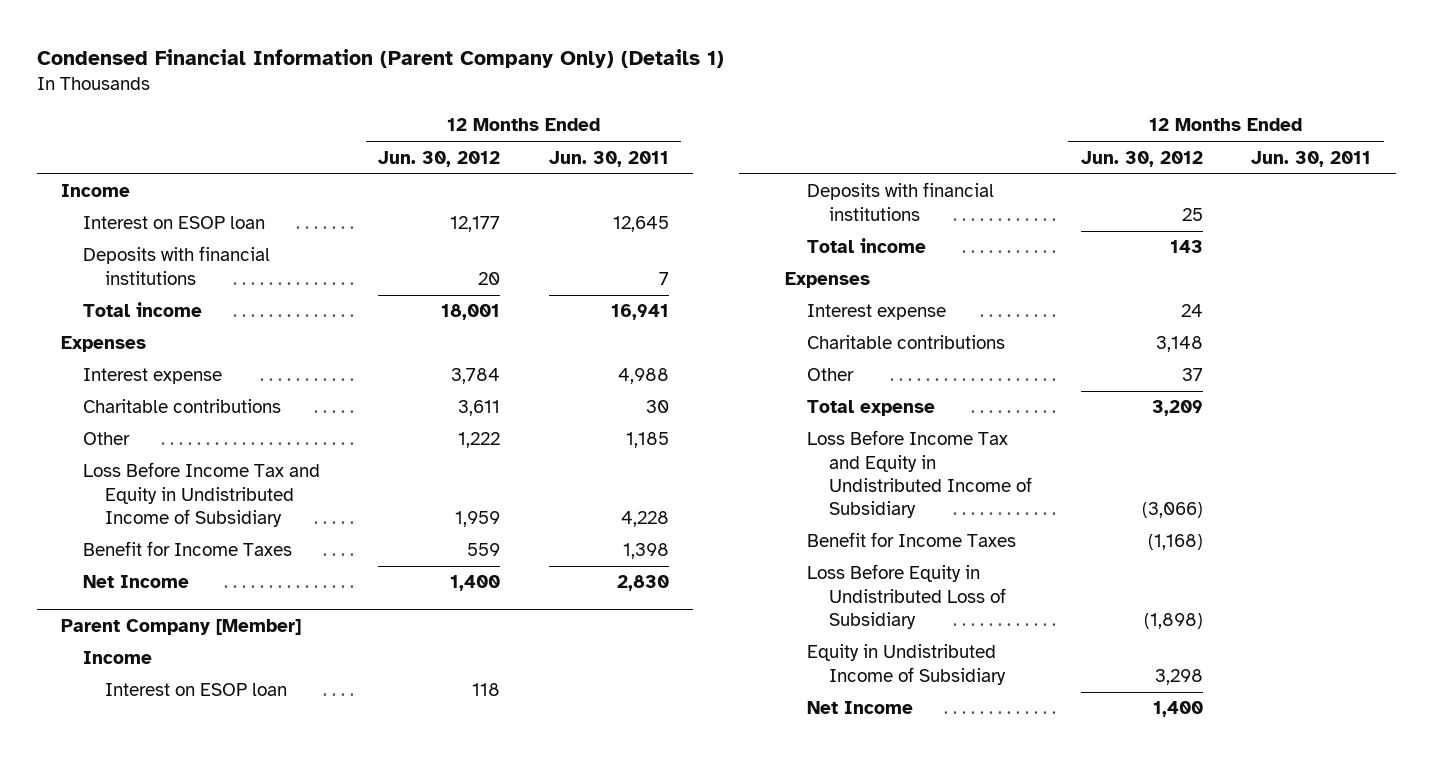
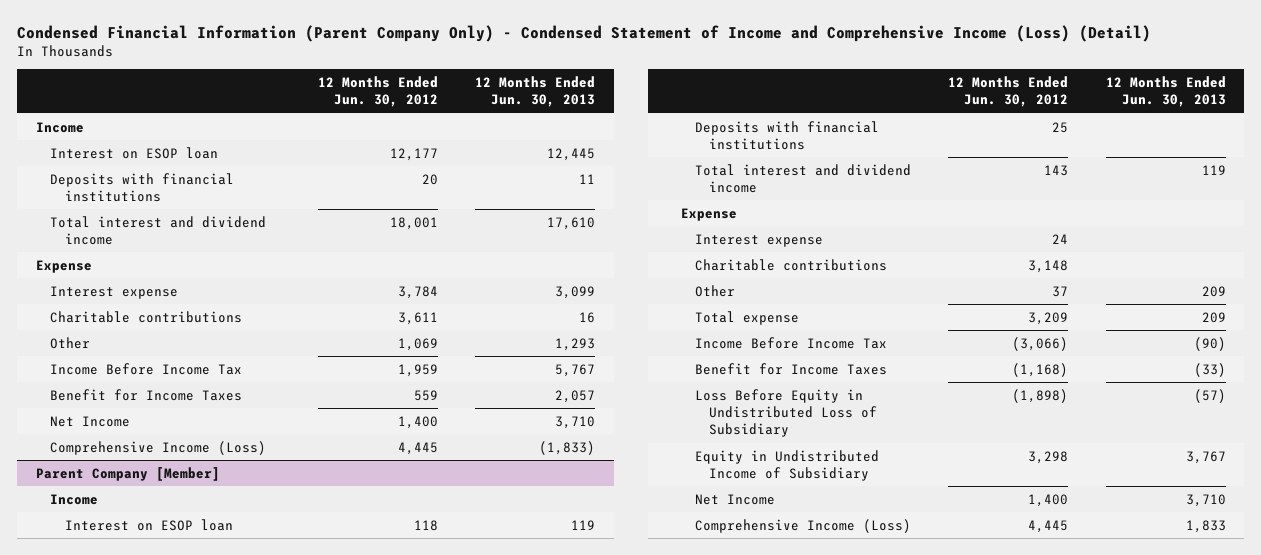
[36,49,724,69] Condensed Financial Information (Parent Company Only) (Details 1) -> [17,24,1152,42] Condensed Financial Information (Parent Company Only) - Condensed Statement of Income and Comprehensive Income (Loss) (Detail)
[548,150,669,167] Jun. 30, 2011 -> none
none -> [475,76,596,108] 12 Months Ended Jun. 30, 2013
[82,302,202,318] Total income -> [50,215,267,246] Total interest and dividend income
[61,336,147,353] Expenses -> [35,259,92,273] Expense
[458,432,501,449] 1,222 -> [397,337,438,351] 1,069
[82,462,320,527] Loss Before Income Tax and Equity in Undistributed Income of Subsidiary -> [50,362,243,375] Income Before Income Tax
none -> [50,440,267,455] Comprehensive Income (Loss)
[807,238,927,254] Total income -> [695,163,912,194] Total interest and dividend income
[785,272,871,289] Expenses -> [680,207,737,221] Expense
[807,430,1032,519] Loss Before Income Tax and Equity in Undistributed Income of Subsidiary -> [695,336,888,349] Income Before Income Tax
none -> [695,518,912,533] Comprehensive Income (Loss)

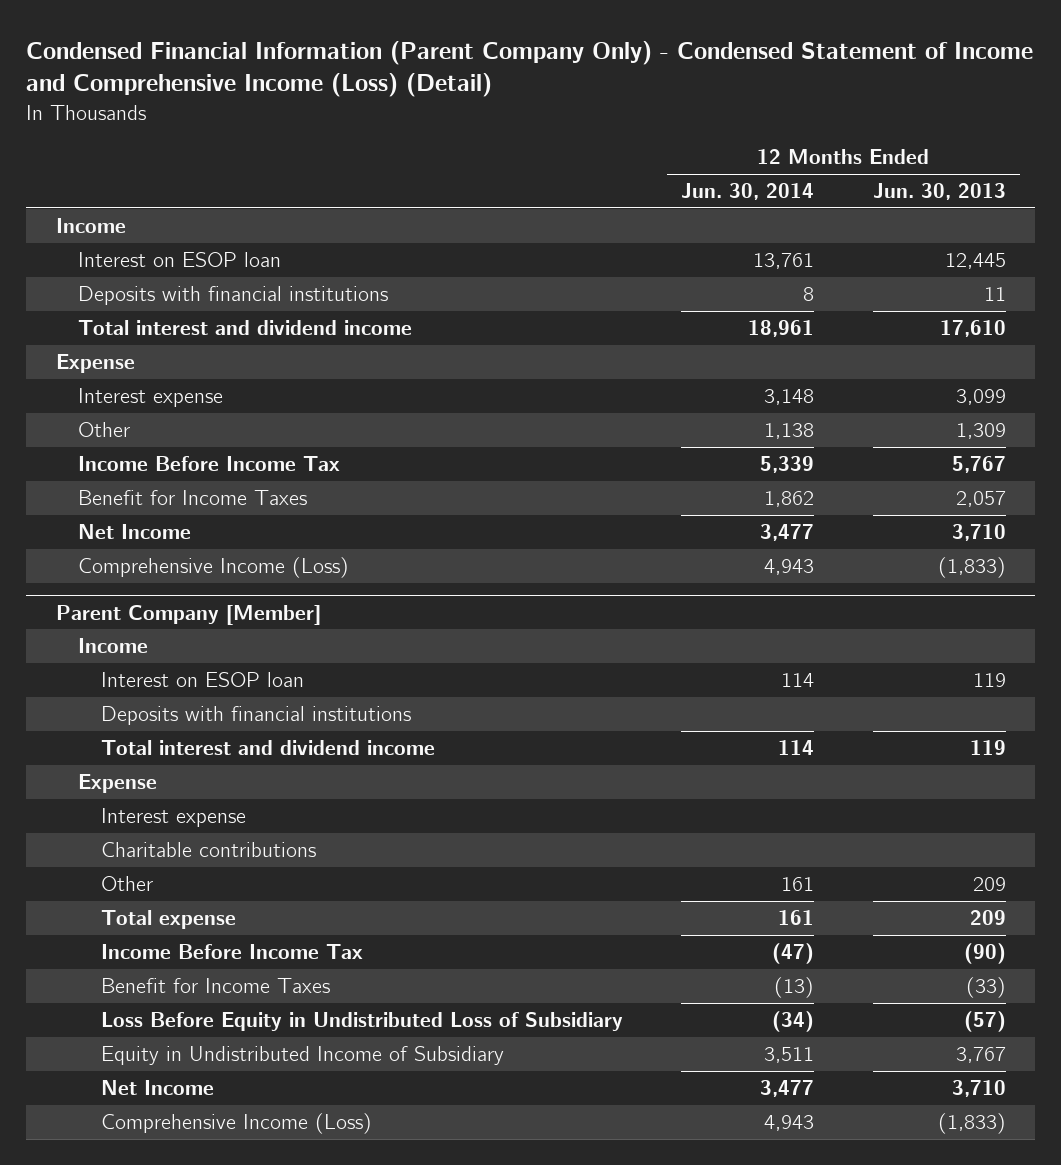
[317,76,438,108] 12 Months Ended Jun. 30, 2012 -> none
none -> [681,183,815,201] Jun. 30, 2014
[50,310,243,323] Charitable contributions -> none
[555,337,596,351] 1,293 -> [955,423,1006,440] 1,309
[1185,519,1226,533] 1,833 -> [937,1113,1006,1135] (1,833)

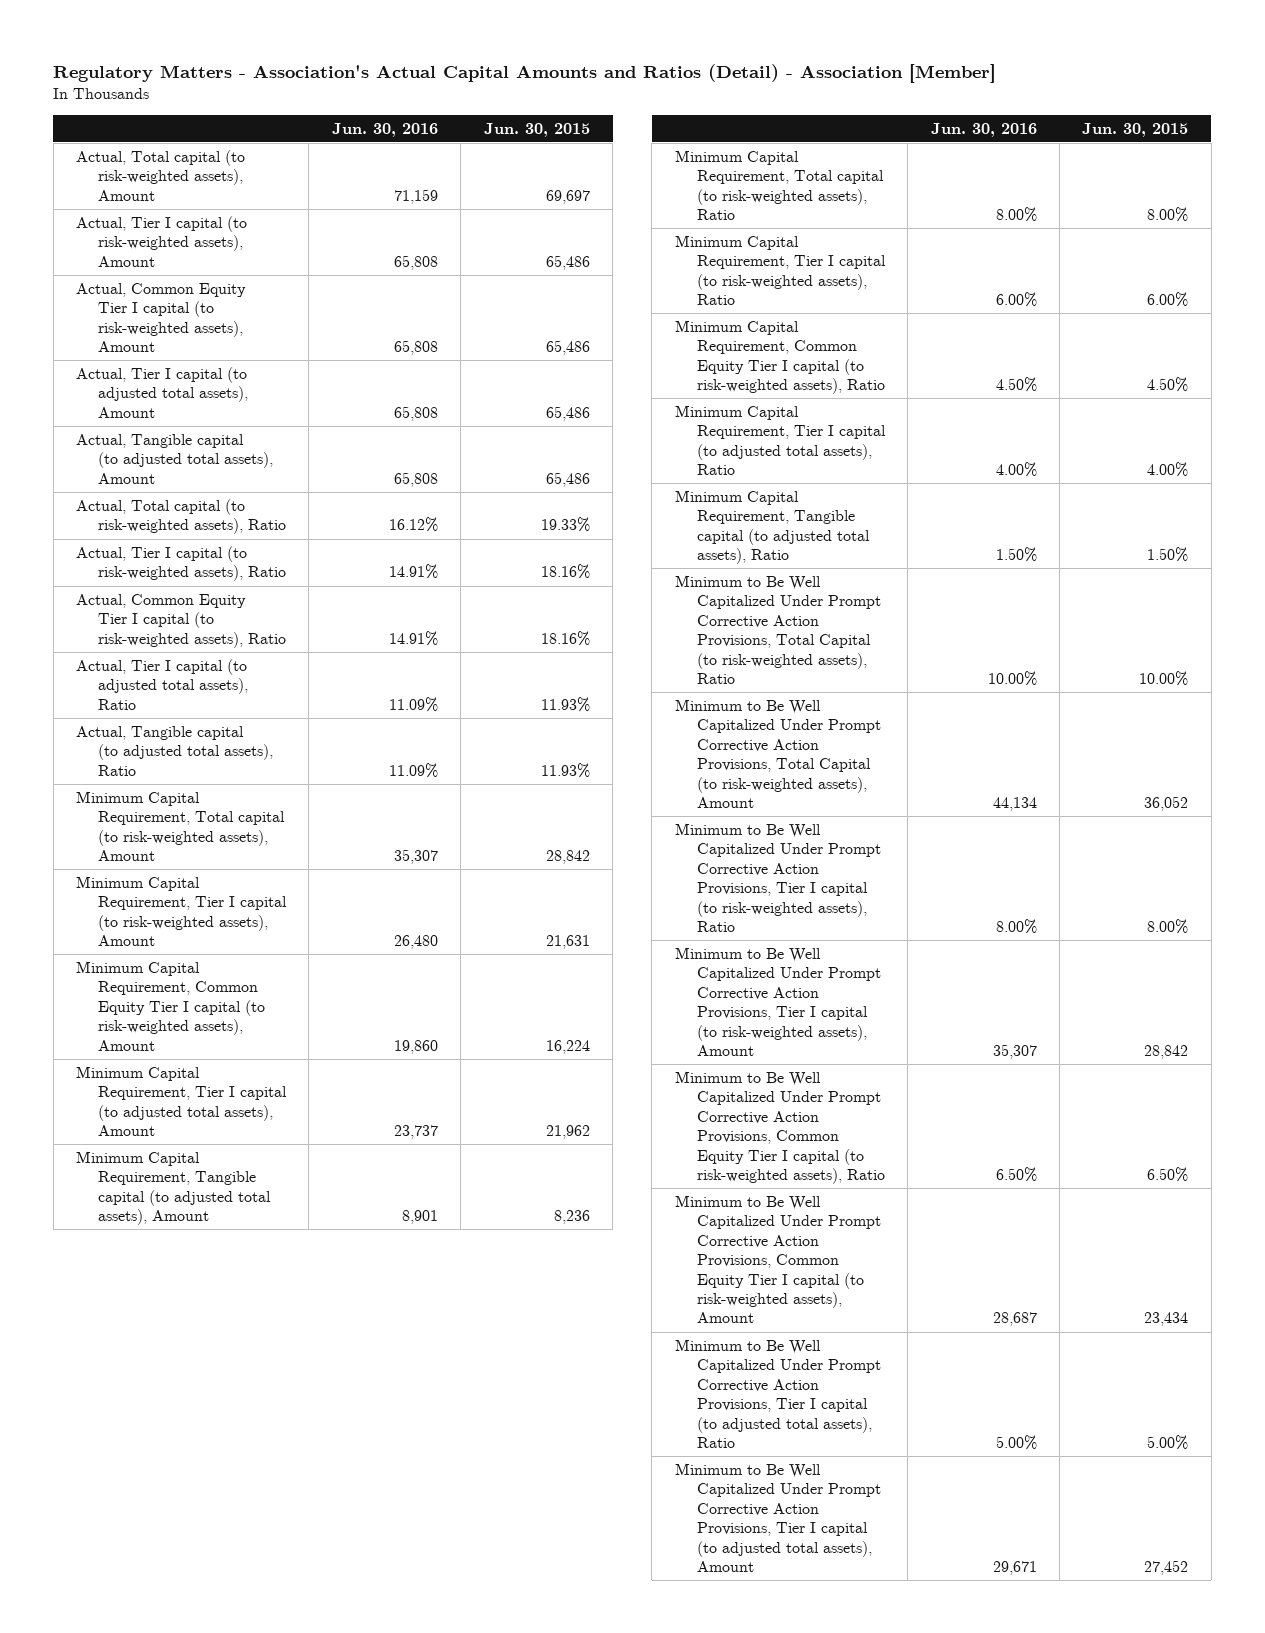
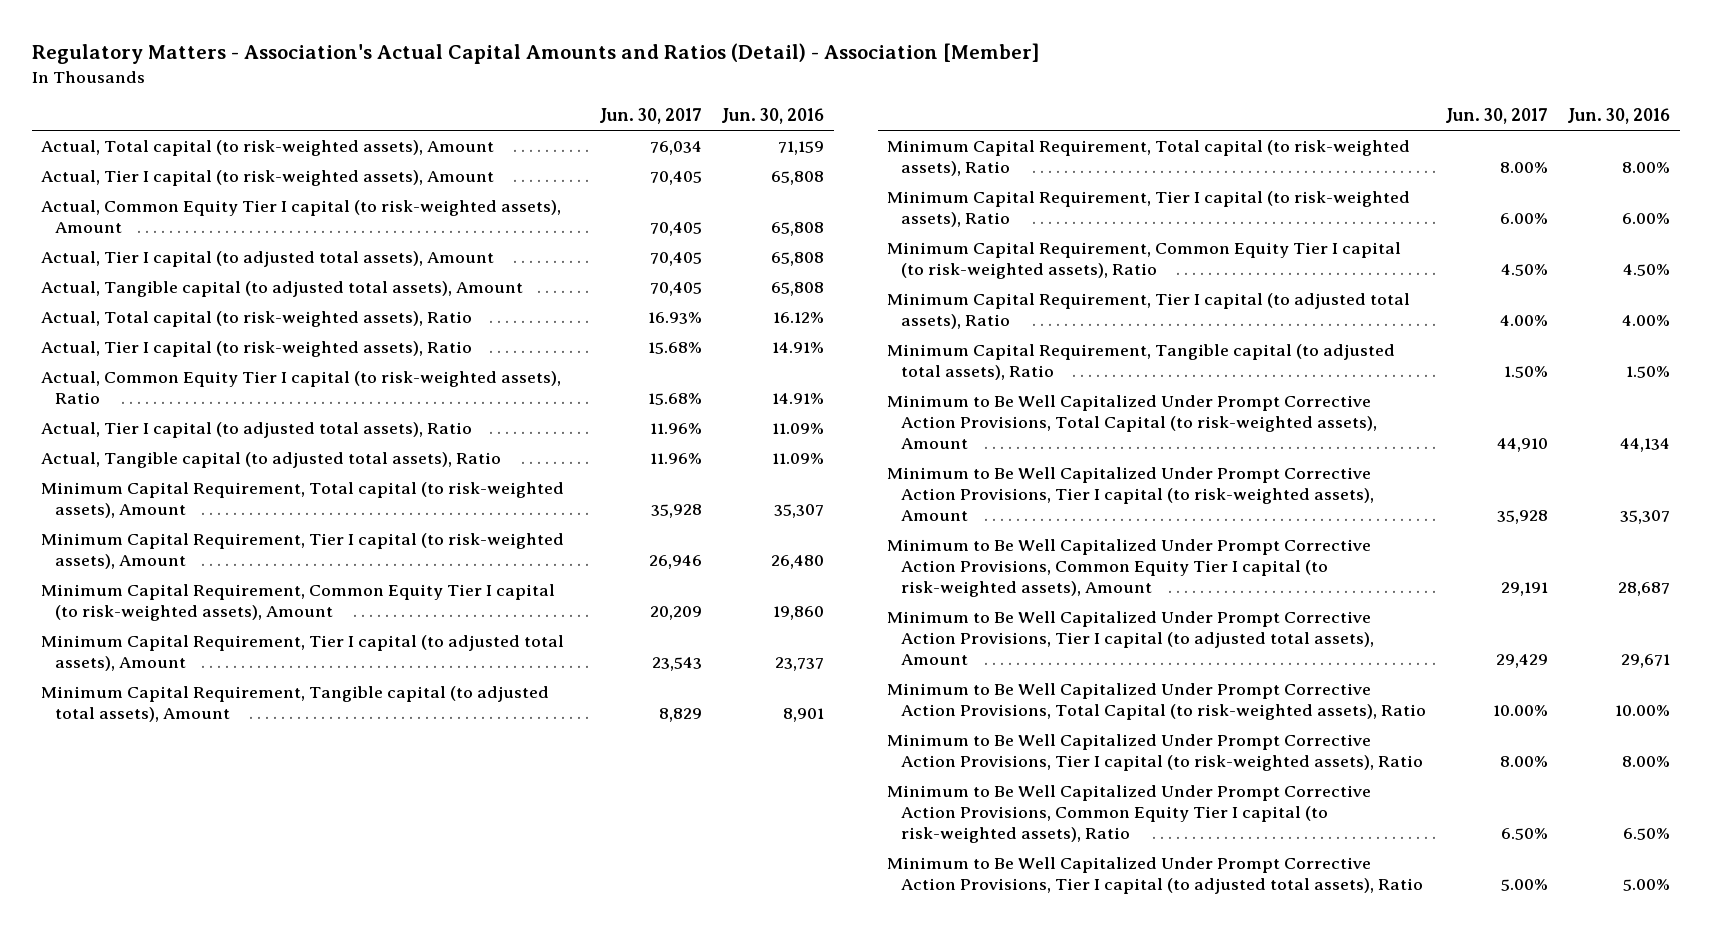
[483,122,590,137] Jun. 30, 2015 -> none
none -> [599,108,703,125] Jun. 30, 2017
[674,574,881,684] Minimum to Be Well Capitalized Under Prompt Corrective Action Provisions, Total Capital (to risk-weighted assets), Ratio -> [887,682,1427,720] Minimum to Be Well Capitalized Under Prompt Corrective Action Provisions, Total Capital (to risk-weighted assets), Ratio
[674,822,881,932] Minimum to Be Well Capitalized Under Prompt Corrective Action Provisions, Tier I capital (to risk-weighted assets), Ratio -> [887,733,1424,771] Minimum to Be Well Capitalized Under Prompt Corrective Action Provisions, Tier I capital (to risk-weighted assets), Ratio
[674,1070,885,1184] Minimum to Be Well Capitalized Under Prompt Corrective Action Provisions, Common Equity Tier I capital (to risk-weighted assets), Ratio -> [887,784,1372,843] Minimum to Be Well Capitalized Under Prompt Corrective Action Provisions, Common Equity Tier I capital (to risk-weighted assets), Ratio
[674,1338,881,1448] Minimum to Be Well Capitalized Under Prompt Corrective Action Provisions, Tier I capital (to adjusted total assets), Ratio -> [887,856,1424,894] Minimum to Be Well Capitalized Under Prompt Corrective Action Provisions, Tier I capital (to adjusted total assets), Ratio

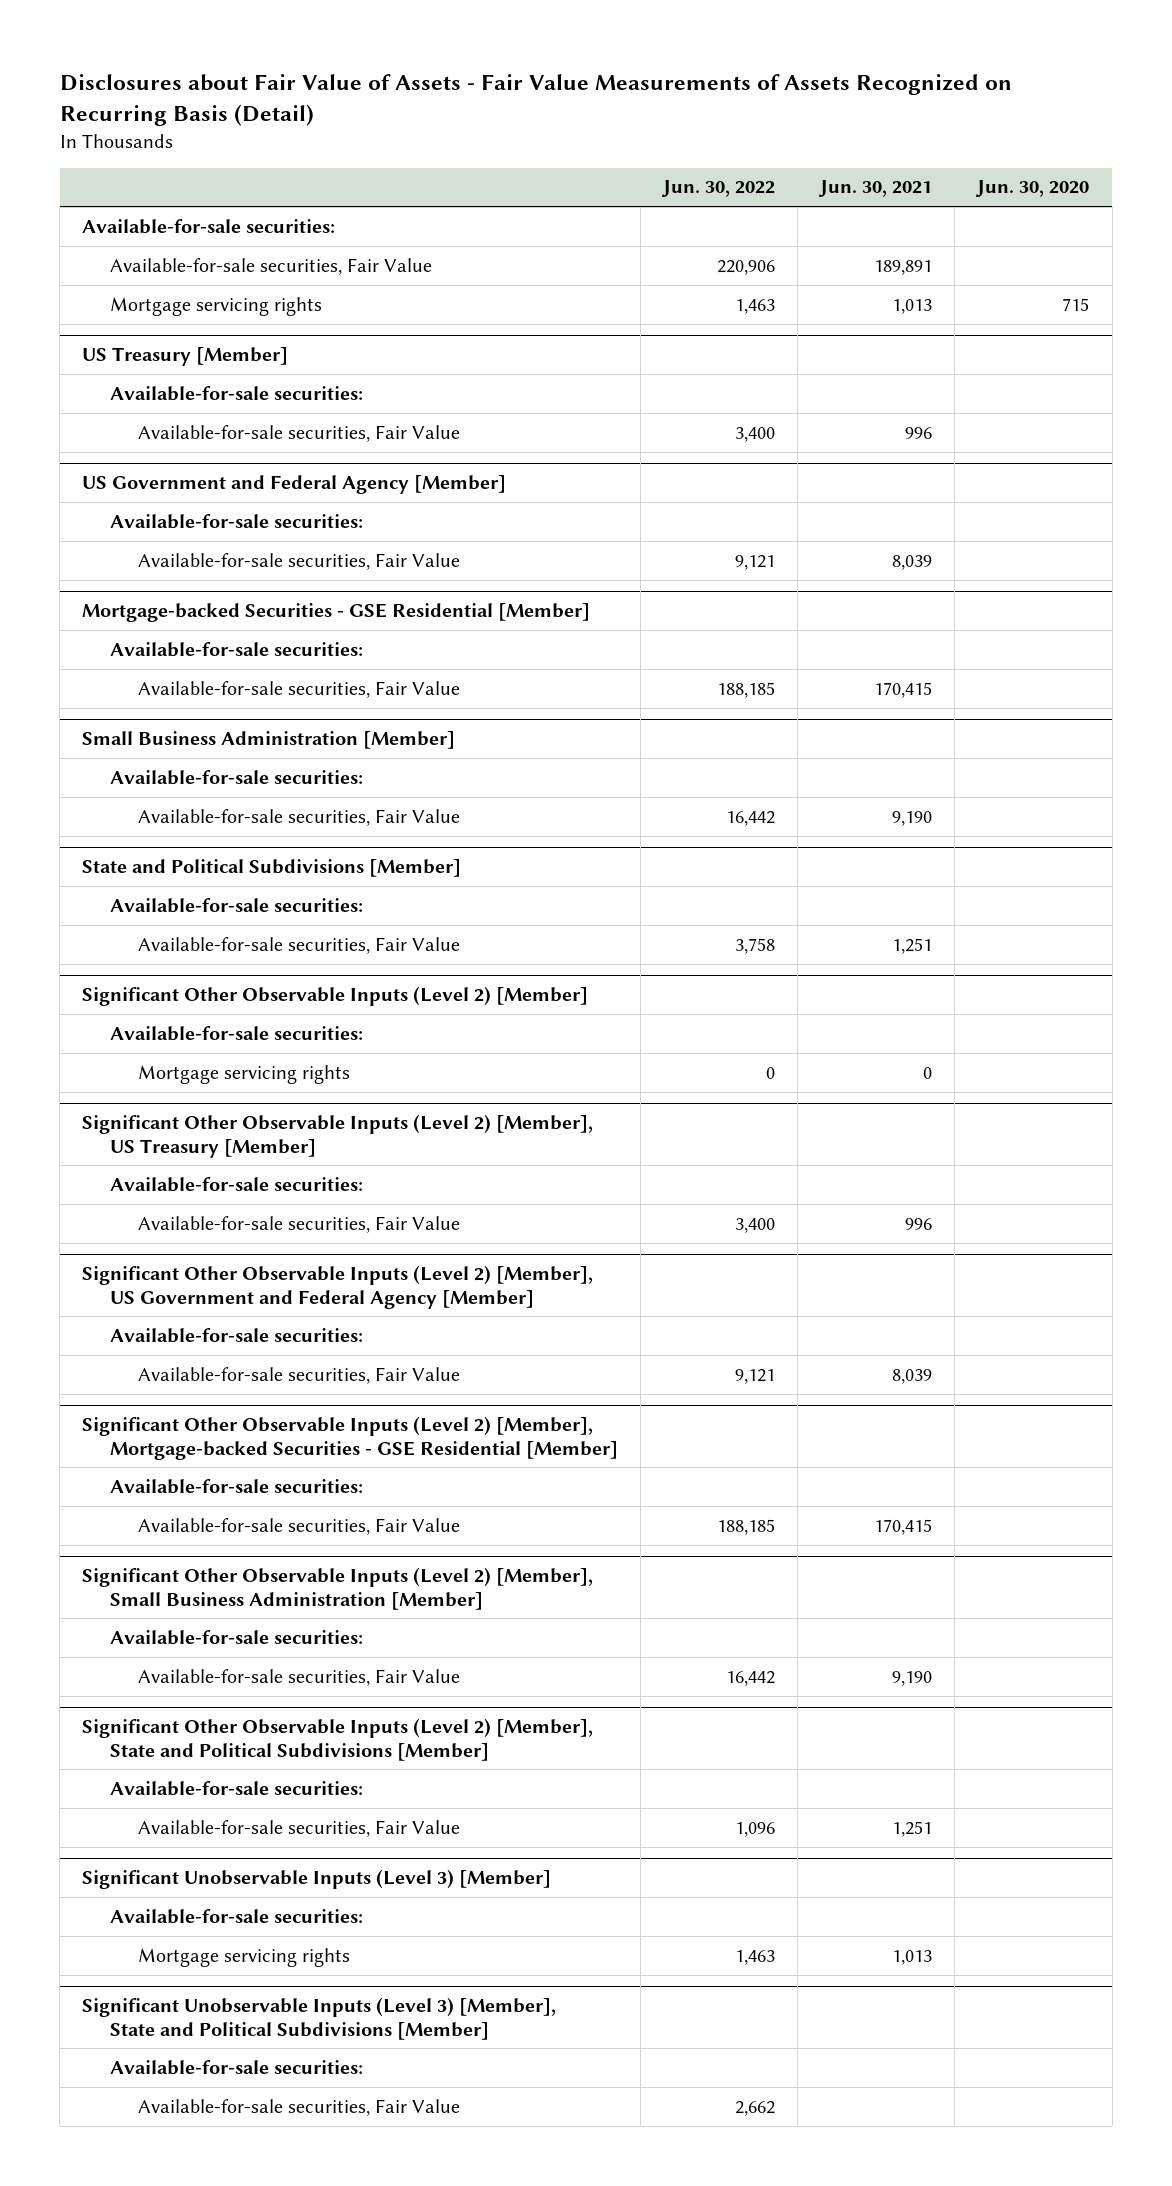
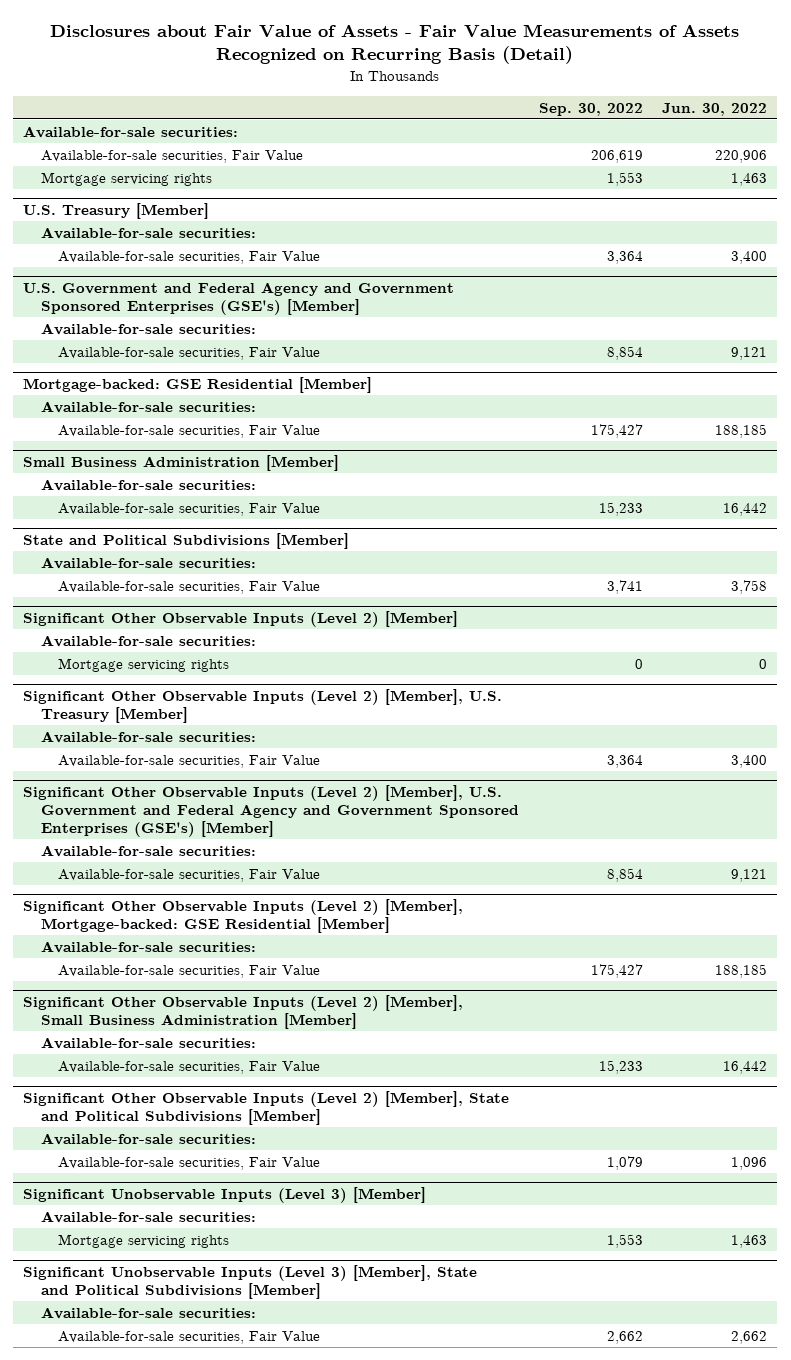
[818,180,933,198] Jun. 30, 2021 -> none
[975,180,1090,198] Jun. 30, 2020 -> none
none -> [538,102,643,116] Sep. 30, 2022
[82,347,289,367] US Treasury [Member] -> [23,202,210,219] U.S. Treasury [Member]
[82,475,507,495] US Government and Federal Agency [Member] -> [23,281,455,315] U.S. Government and Federal Agency and Government Sponsored Enterprises (GSE's) [Member]
[82,603,591,623] Mortgage-backed Securities - GSE Residential [Member] -> [23,376,373,393] Mortgage-backed: GSE Residential [Member]
[82,1114,594,1158] Significant Other Observable Inputs (Level 2) [Member], US Treasury [Member] -> [23,688,503,723] Significant Other Observable Inputs (Level 2) [Member], U.S. Treasury [Member]
[82,1265,594,1309] Significant Other Observable Inputs (Level 2) [Member], US Government and Federal Agency [Member] -> [23,784,519,837] Significant Other Observable Inputs (Level 2) [Member], U.S. Government and Federal Agency and Government Sponsored Enterprises (GSE's) [Member]
[82,1416,619,1460] Significant Other Observable Inputs (Level 2) [Member], Mortgage-backed Securities - GSE Residential [Member] -> [23,898,464,933] Significant Other Observable Inputs (Level 2) [Member], Mortgage-backed: GSE Residential [Member]

